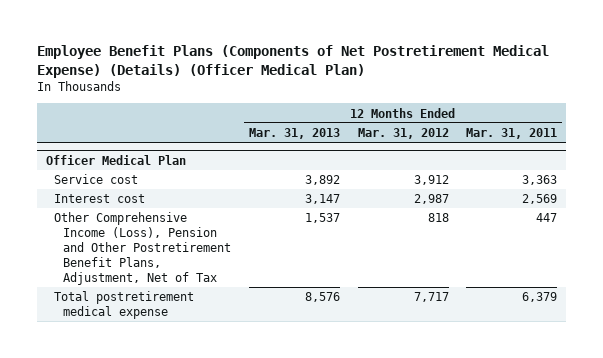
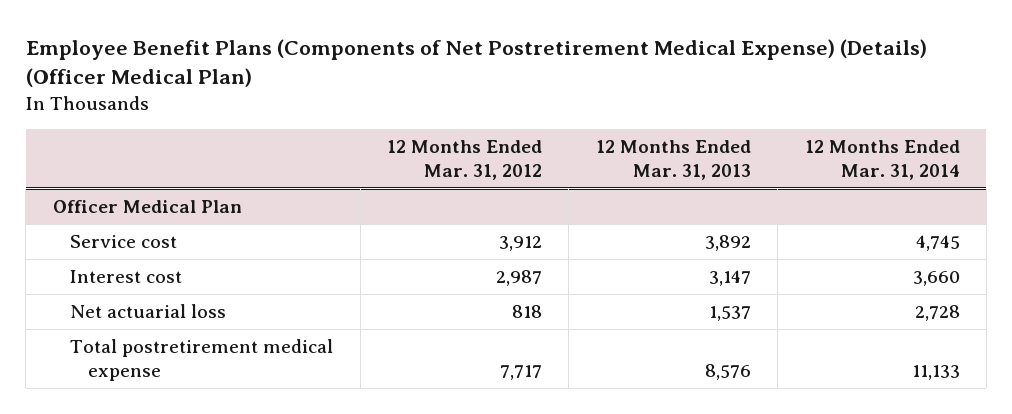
[466,128,558,140] Mar. 31, 2011 -> none
none -> [804,139,960,180] 12 Months Ended Mar. 31, 2014
[54,212,231,286] Other Comprehensive Income (Loss), Pension and Other Postretirement Benefit Plans, Adjustment, Net of Tax -> [70,304,227,319] Net actuarial loss

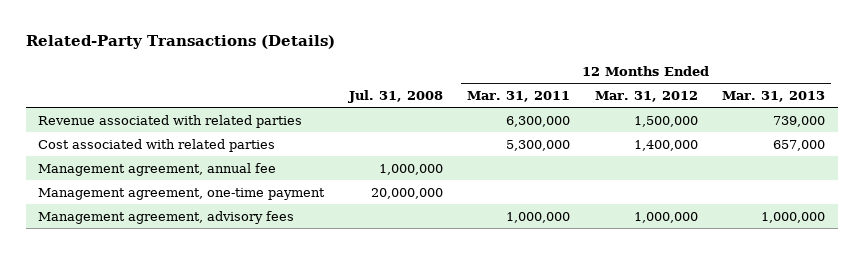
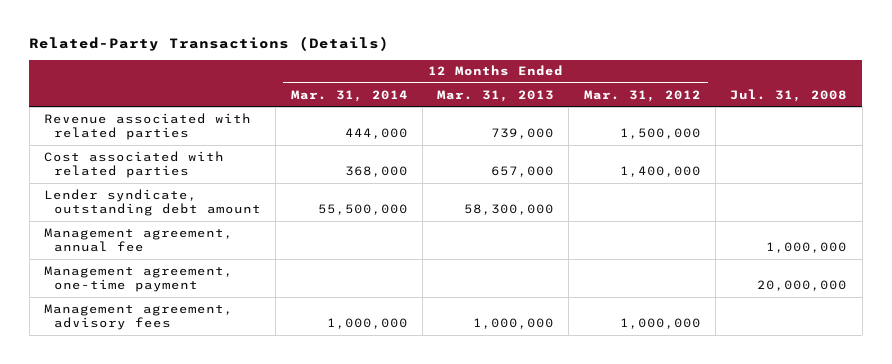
[467,91,571,103] Mar. 31, 2011 -> none
none -> [290,89,408,102] Mar. 31, 2014
none -> [44,188,261,217] Lender syndicate, outstanding debt amount

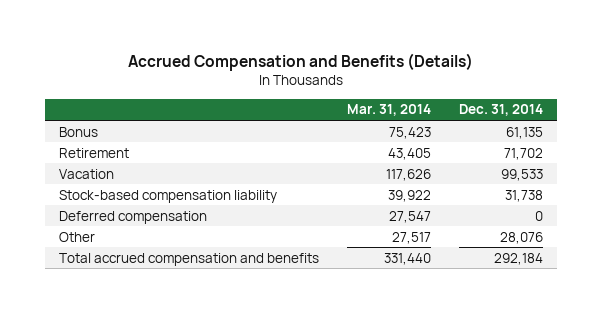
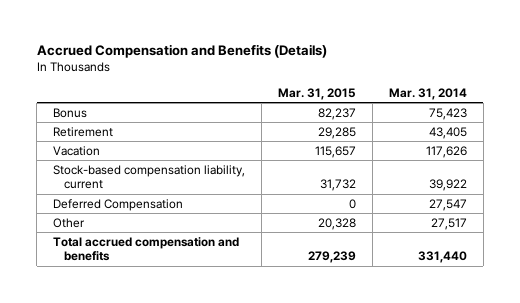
[459,104,544,117] Dec. 31, 2014 -> none
none -> [278,87,357,100] Mar. 31, 2015
[59,189,278,203] Stock-based compensation liability -> [53,164,246,190] Stock-based compensation liability, current
[59,210,208,224] Deferred compensation -> [53,198,184,211] Deferred Compensation

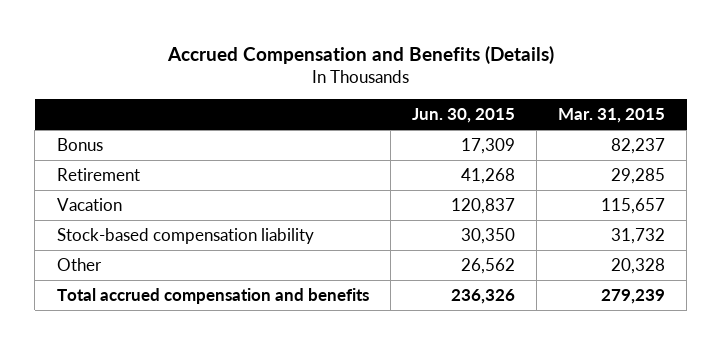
[389,87,468,100] Mar. 31, 2014 -> none
none -> [411,108,515,124] Jun. 30, 2015
[53,198,184,211] Deferred Compensation -> none
[53,164,246,190] Stock-based compensation liability, current -> [56,228,314,245] Stock-based compensation liability

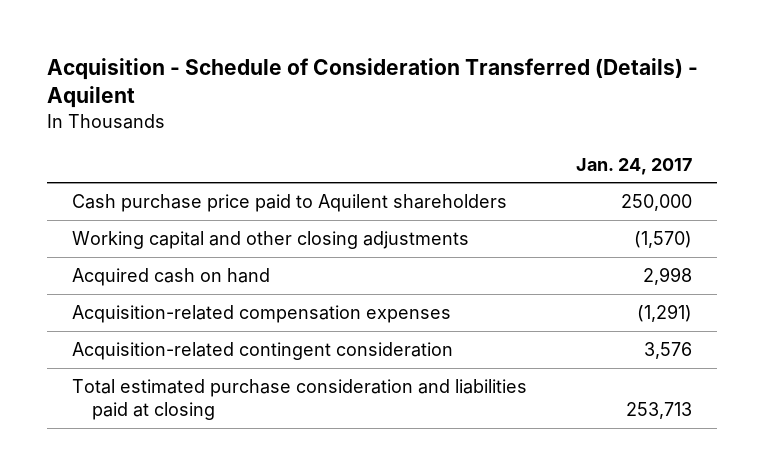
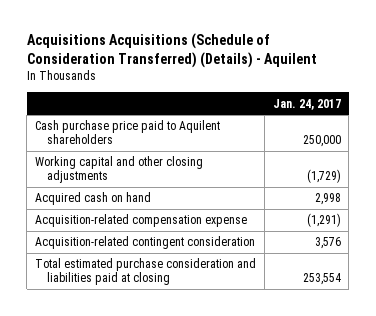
[46,57,698,109] Acquisition - Schedule of Consideration Transferred (Details) - Aquilent -> [26,33,317,69] Acquisitions Acquisitions (Schedule of Consideration Transferred) (Details) - Aquilent
[634,231,693,249] (1,570) -> [306,169,341,184] (1,729)
[71,305,451,324] Acquisition-related compensation expenses -> [35,214,248,228] Acquisition-related compensation expense
[626,402,693,420] 253,713 -> [302,273,341,286] 253,554

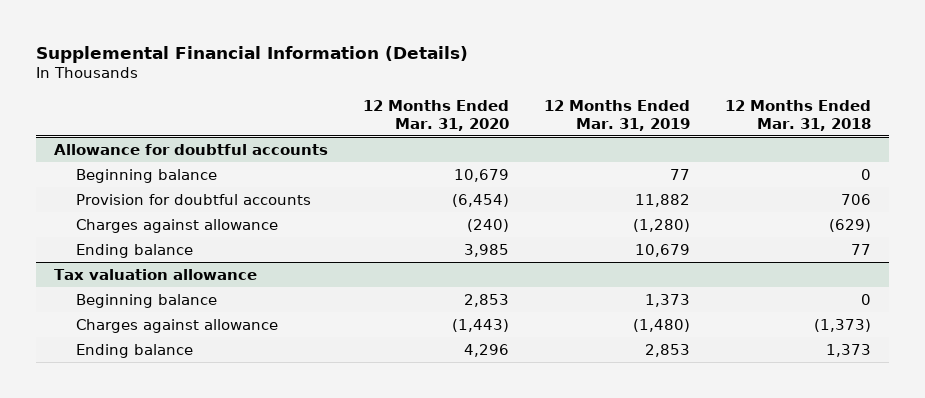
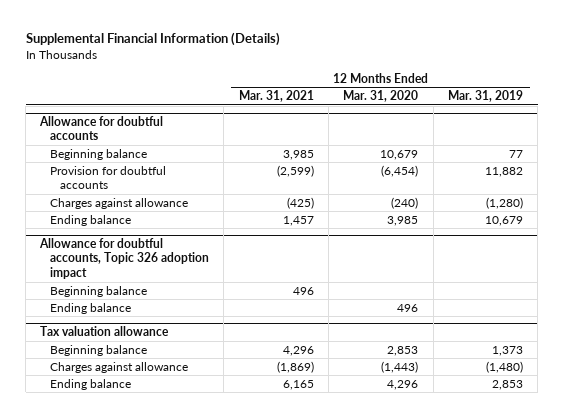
[725,100,872,131] 12 Months Ended Mar. 31, 2018 -> none
none -> [238,90,314,103] Mar. 31, 2021
none -> [39,237,210,280] Allowance for doubtful accounts, Topic 326 adoption impact
none -> [50,285,148,297] Beginning balance
none -> [50,302,132,314] Ending balance

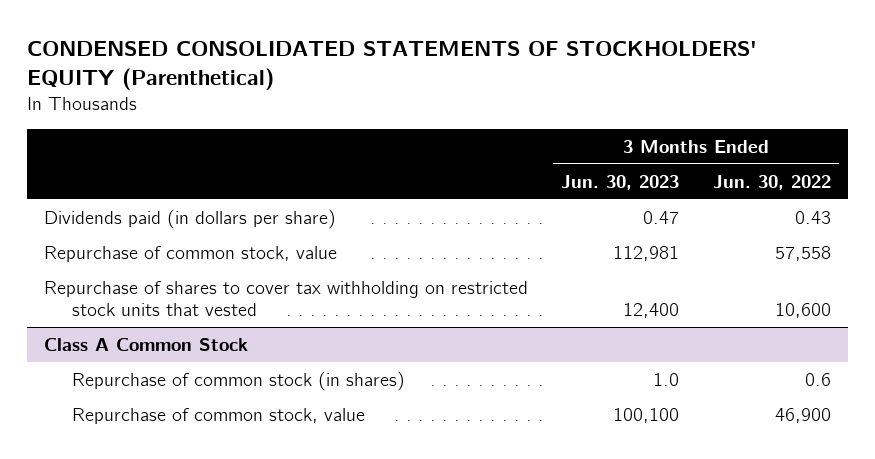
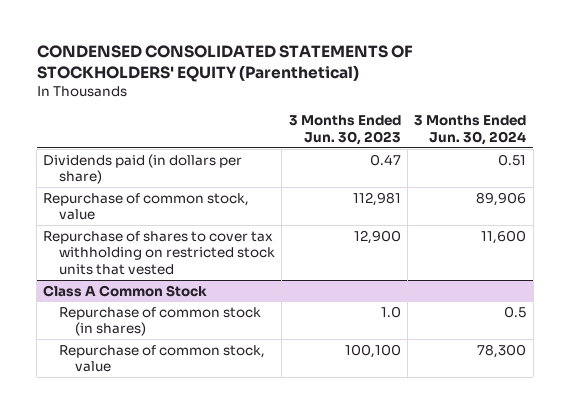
[713,174,832,190] Jun. 30, 2022 -> none
none -> [414,115,527,146] 3 Months Ended Jun. 30, 2024
[623,303,680,319] 12,400 -> [353,229,401,244] 12,900

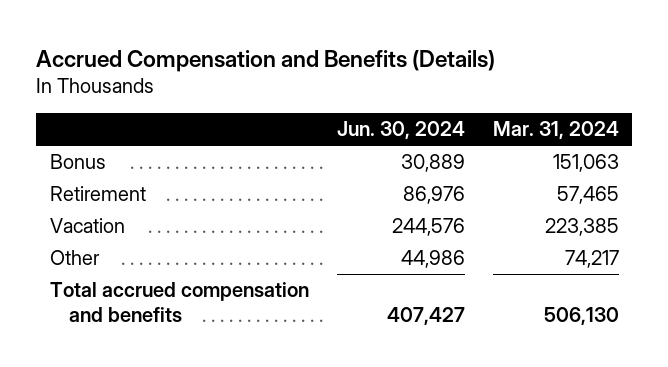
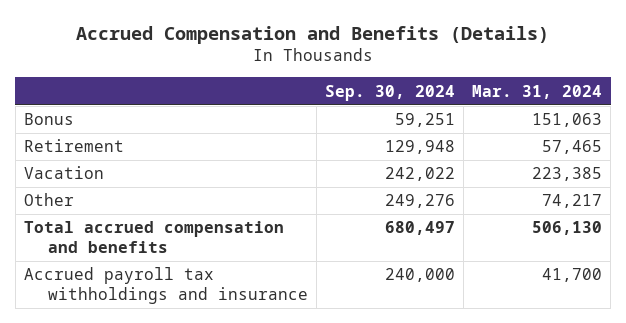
[336,121,465,140] Jun. 30, 2024 -> none
none -> [325,84,456,101] Sep. 30, 2024
none -> [23,267,309,304] Accrued payroll tax withholdings and insurance

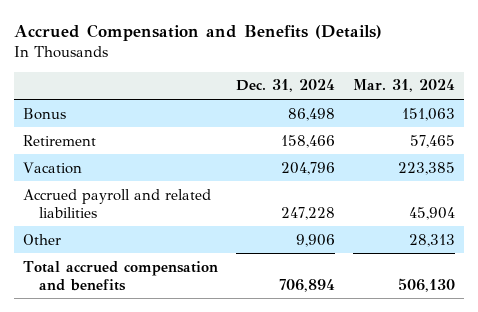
[325,84,456,101] Sep. 30, 2024 -> none
none -> [236,79,336,93] Dec. 31, 2024
none -> [22,188,211,218] Accrued payroll and related liabilities
[542,194,603,209] 74,217 -> [409,233,456,247] 28,313
[23,267,309,304] Accrued payroll tax withholdings and insurance -> none

